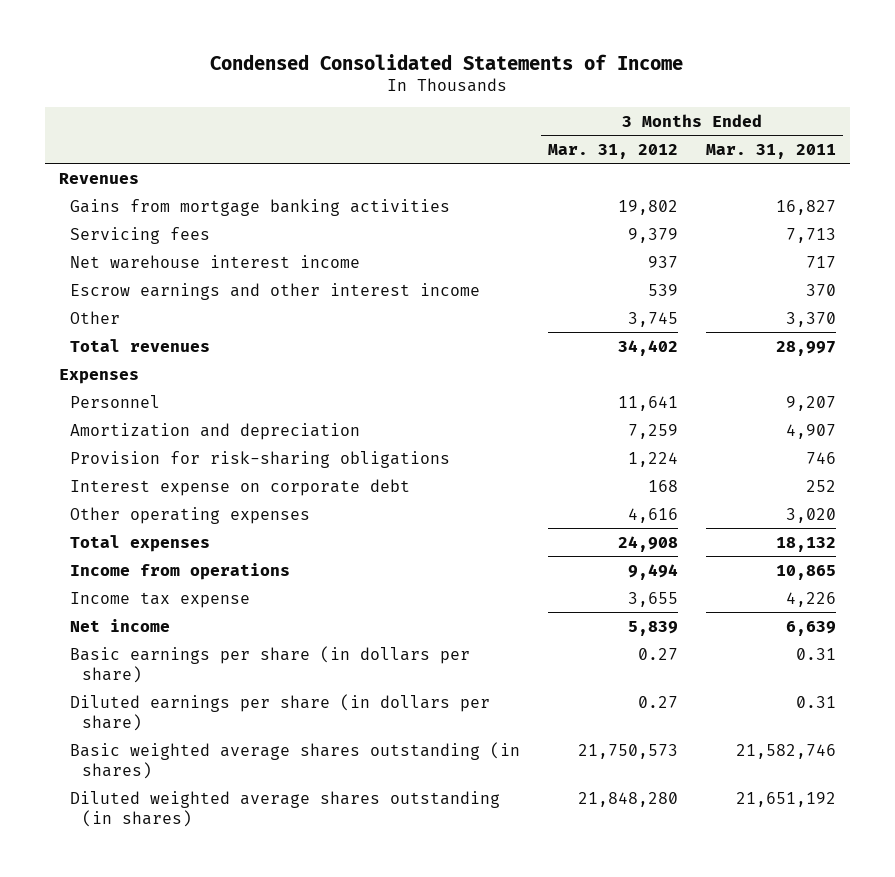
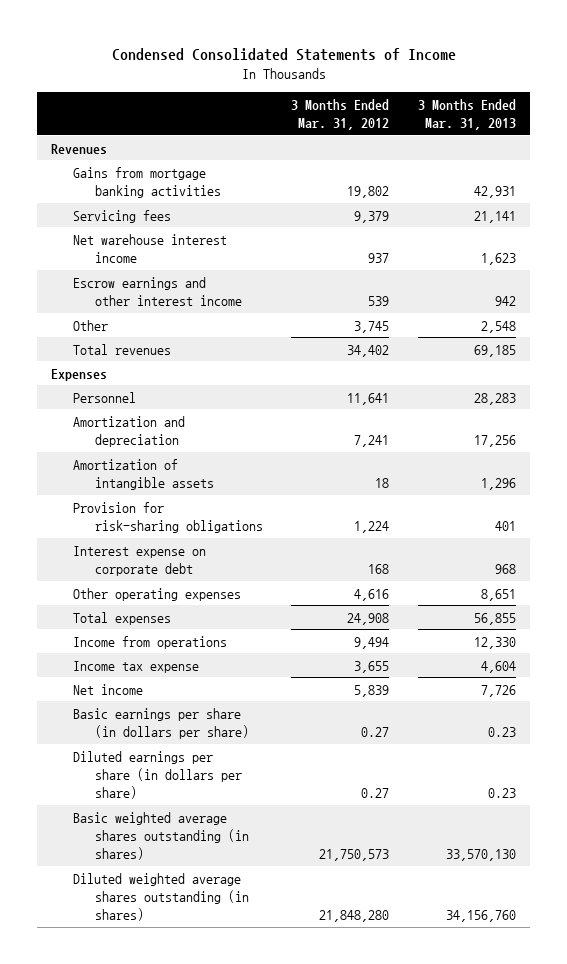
[706,143,837,159] Mar. 31, 2011 -> none
none -> [418,98,517,130] 3 Months Ended Mar. 31, 2013
[628,423,679,439] 7,259 -> [354,434,390,447] 7,241
none -> [73,458,214,490] Amortization of intangible assets

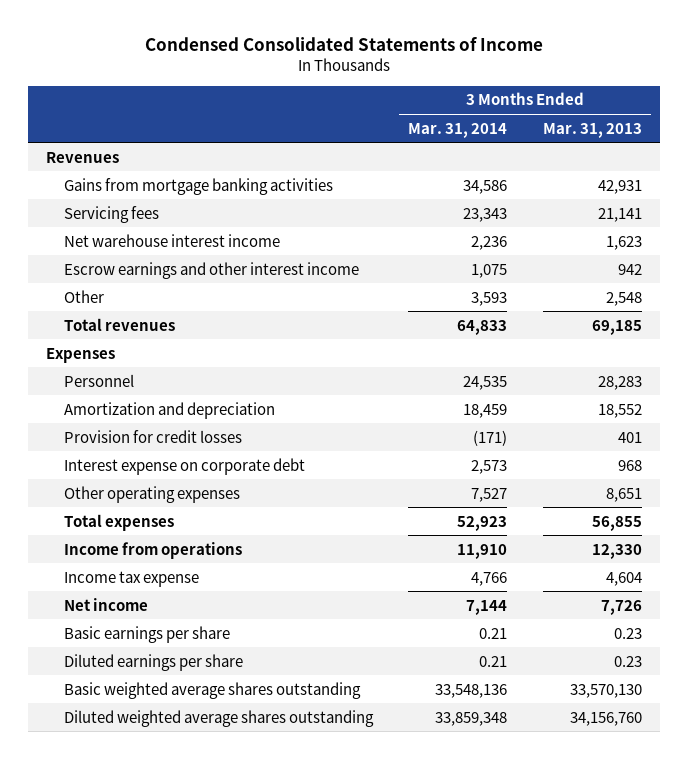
[291,98,390,130] 3 Months Ended Mar. 31, 2012 -> none
none -> [408,122,508,138] Mar. 31, 2014
[73,458,214,490] Amortization of intangible assets -> none
[73,501,263,533] Provision for risk-sharing obligations -> none
[474,434,517,447] 17,256 -> [597,403,642,418] 18,552
none -> [63,429,242,443] Provision for credit losses
[73,707,249,739] Basic earnings per share (in dollars per share) -> [63,625,230,643] Basic earnings per share
[73,750,242,799] Diluted earnings per share (in dollars per share) -> [63,653,243,671] Diluted earnings per share
[73,811,249,860] Basic weighted average shares outstanding (in shares) -> [63,681,361,699] Basic weighted average shares outstanding
[73,872,249,921] Diluted weighted average shares outstanding (in shares) -> [63,709,374,727] Diluted weighted average shares outstanding

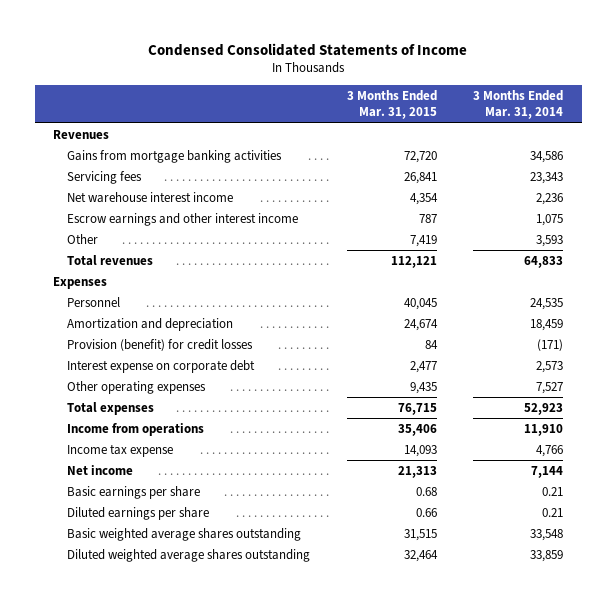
[542,122,642,138] Mar. 31, 2013 -> none
none -> [346,90,437,120] 3 Months Ended Mar. 31, 2015
[63,429,242,443] Provision for credit losses -> [67,338,254,351] Provision (benefit) for credit losses
[435,683,508,698] 33,548,136 -> [530,528,564,541] 33,548
[435,711,508,726] 33,859,348 -> [530,549,564,562] 33,859

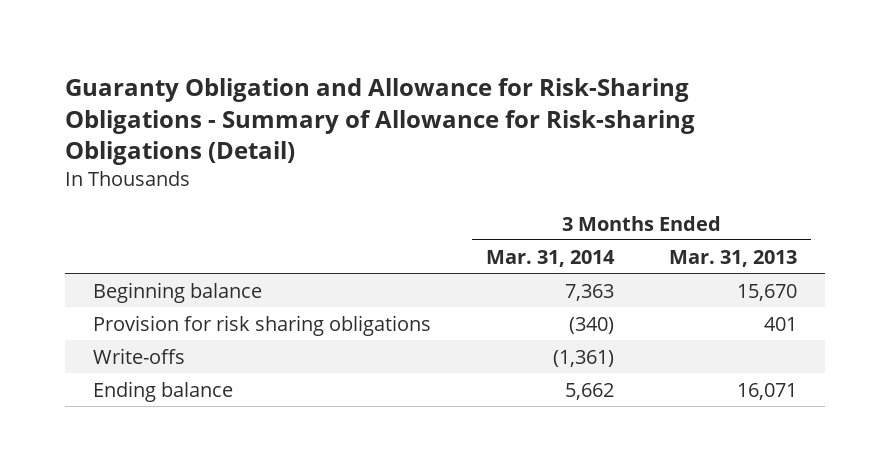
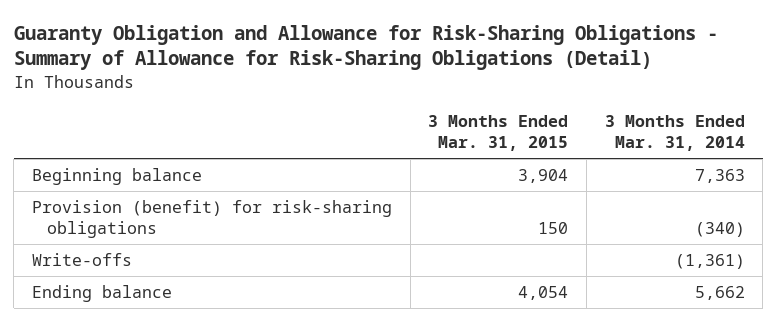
[64,78,695,166] Guaranty Obligation and Allowance for Risk-Sharing Obligations - Summary of Allowance for Risk-sharing Obligations (Detail) -> [13,24,718,71] Guaranty Obligation and Allowance for Risk-Sharing Obligations - Summary of Allowance for Risk-Sharing Obligations (Detail)
[669,249,798,267] Mar. 31, 2013 -> none
none -> [428,114,569,152] 3 Months Ended Mar. 31, 2015
[92,314,431,336] Provision for risk sharing obligations -> [31,199,392,239] Provision (benefit) for risk-sharing obligations

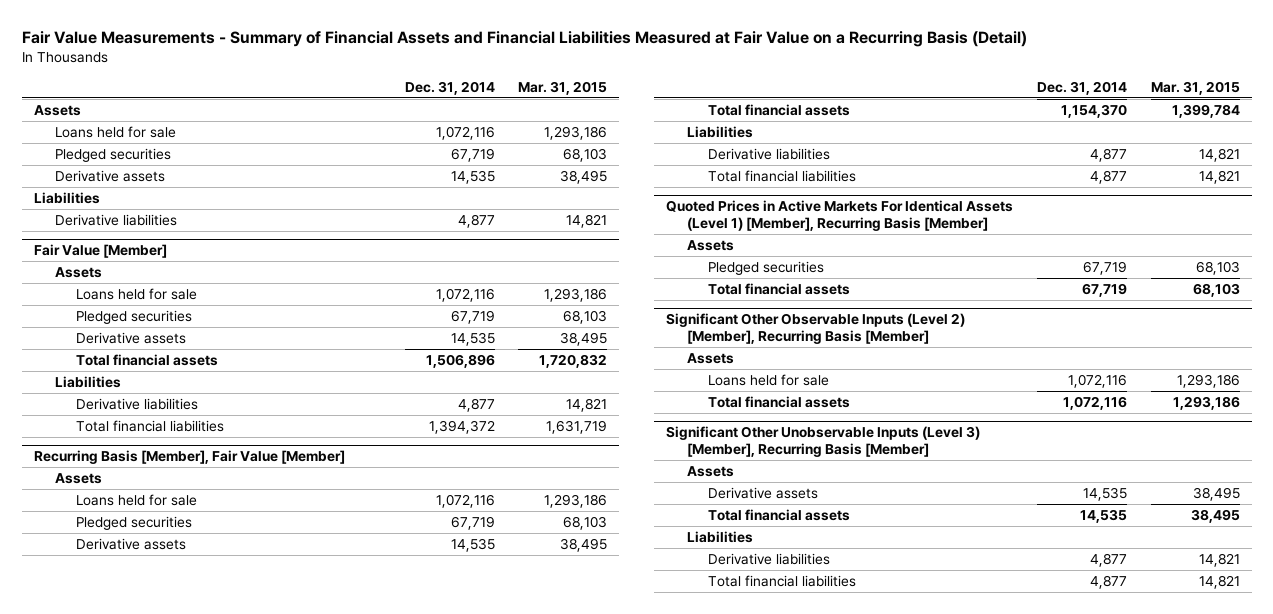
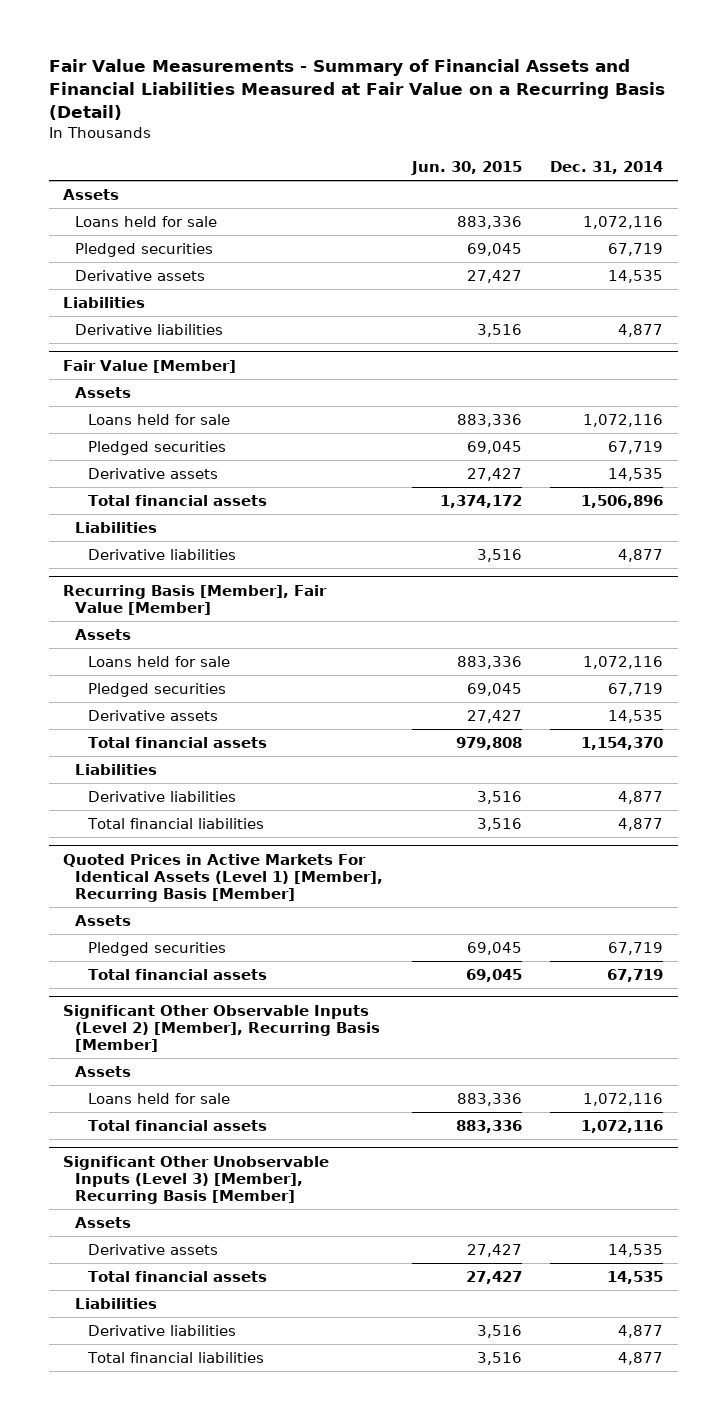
[518,80,608,95] Mar. 31, 2015 -> none
none -> [410,161,522,176] Jun. 30, 2015
[75,419,224,432] Total financial liabilities -> none

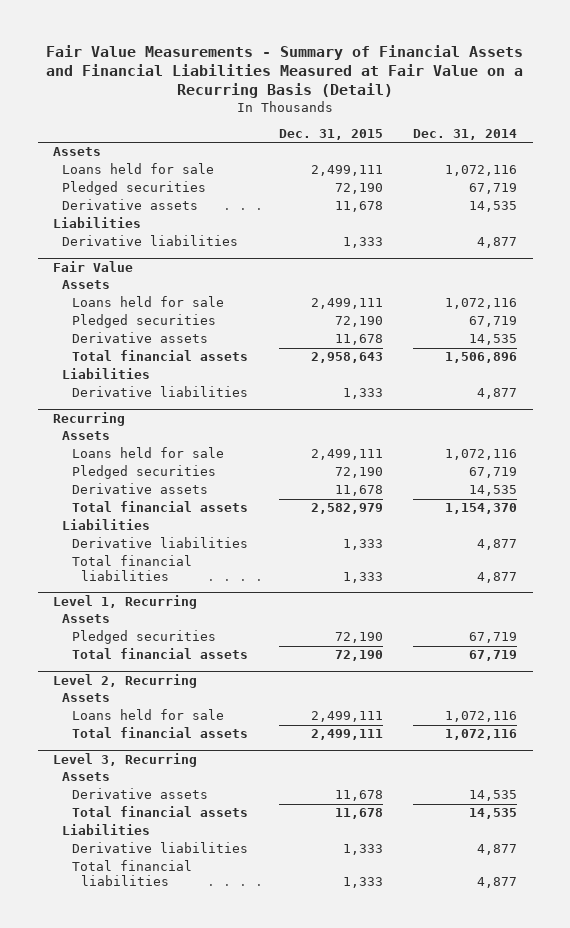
[410,161,522,176] Jun. 30, 2015 -> none
none -> [278,129,383,141] Dec. 31, 2015
[63,359,237,373] Fair Value [Member] -> [52,260,133,272] Fair Value
[63,584,328,615] Recurring Basis [Member], Fair Value [Member] -> none
none -> [52,411,125,426] Recurring
[63,853,384,902] Quoted Prices in Active Markets For Identical Assets (Level 1) [Member], Recurring Basis [Member] -> none
none -> [52,594,197,609] Level 1, Recurring
[63,1004,381,1052] Significant Other Observable Inputs (Level 2) [Member], Recurring Basis [Member] -> none
none -> [52,673,197,688] Level 2, Recurring
[63,1155,330,1204] Significant Other Unobservable Inputs (Level 3) [Member], Recurring Basis [Member] -> none
none -> [52,752,197,767] Level 3, Recurring

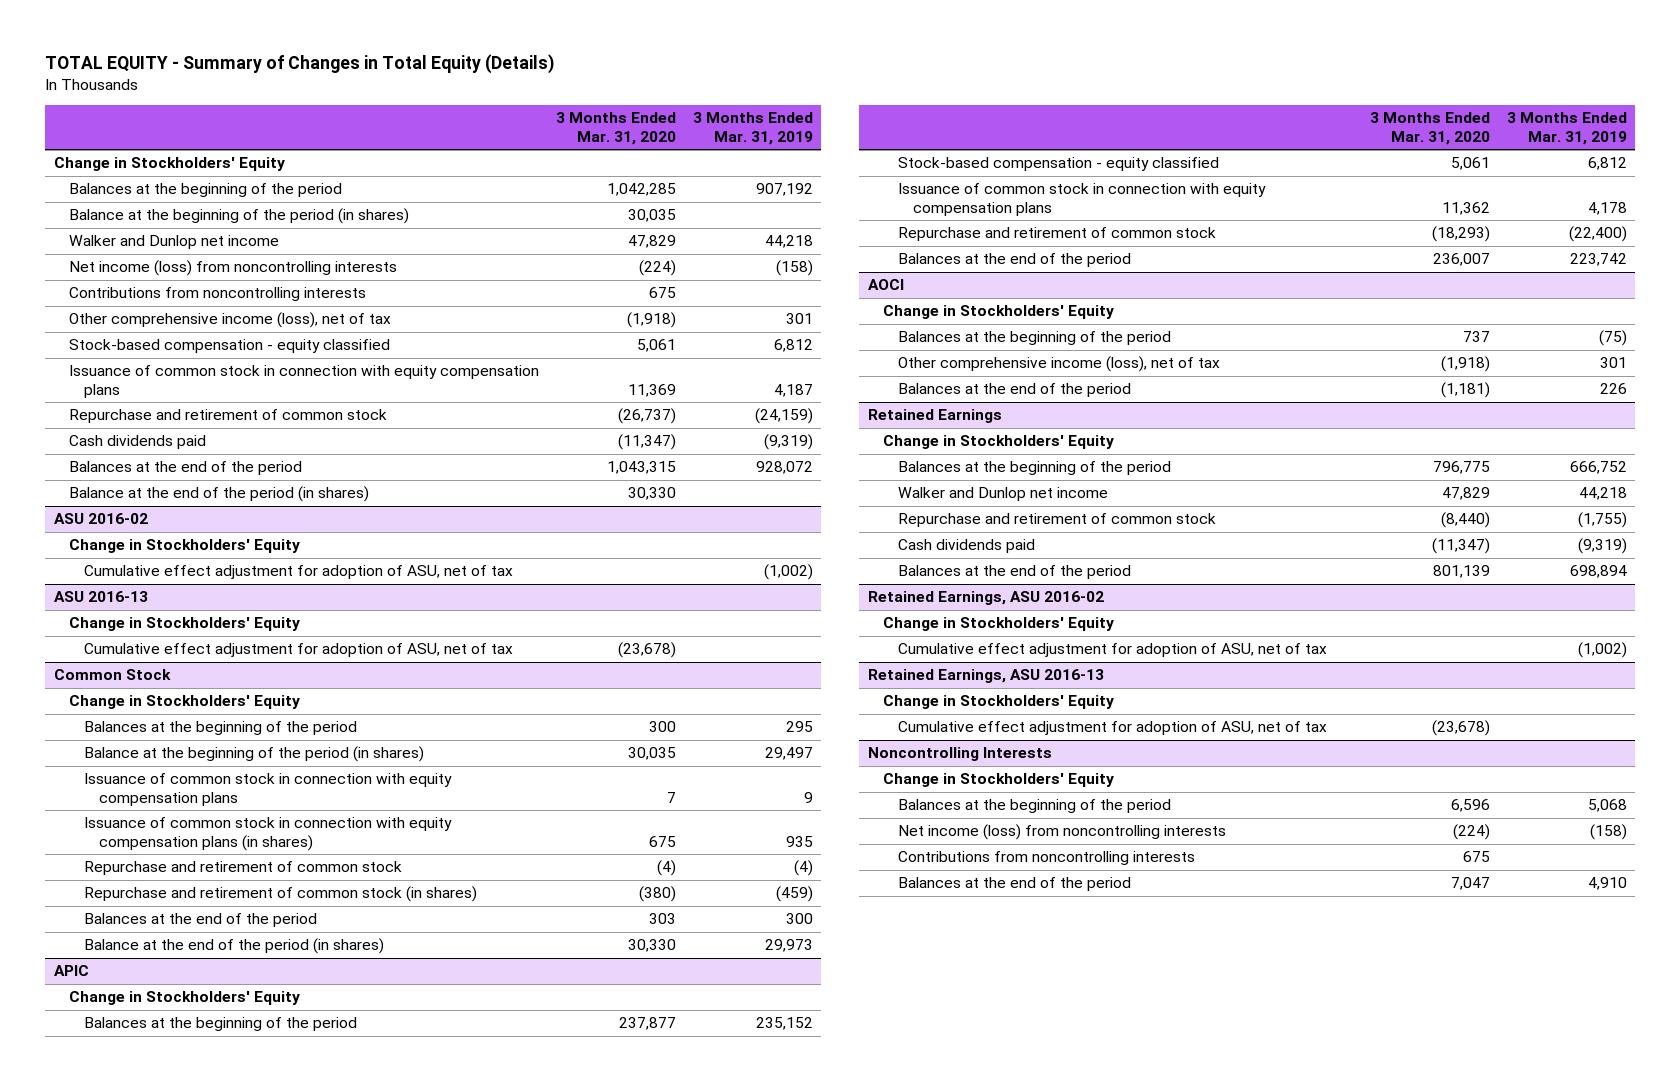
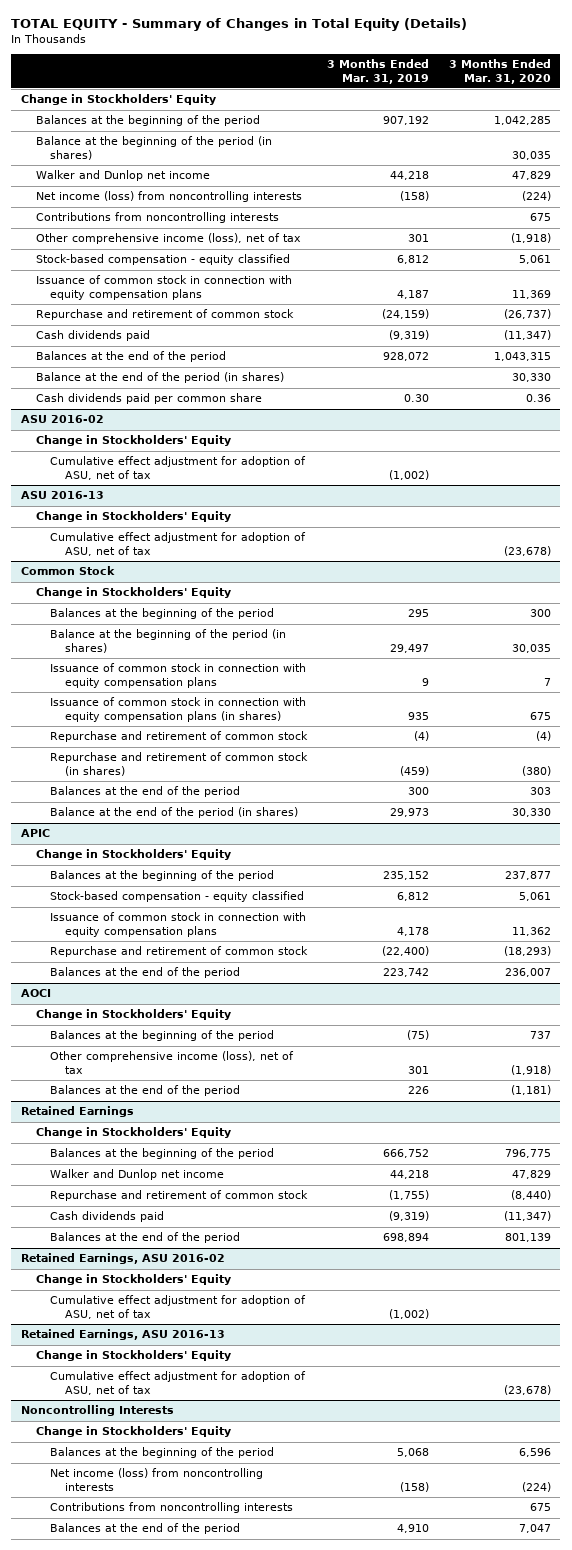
none -> [35,393,262,405] Cash dividends paid per common share

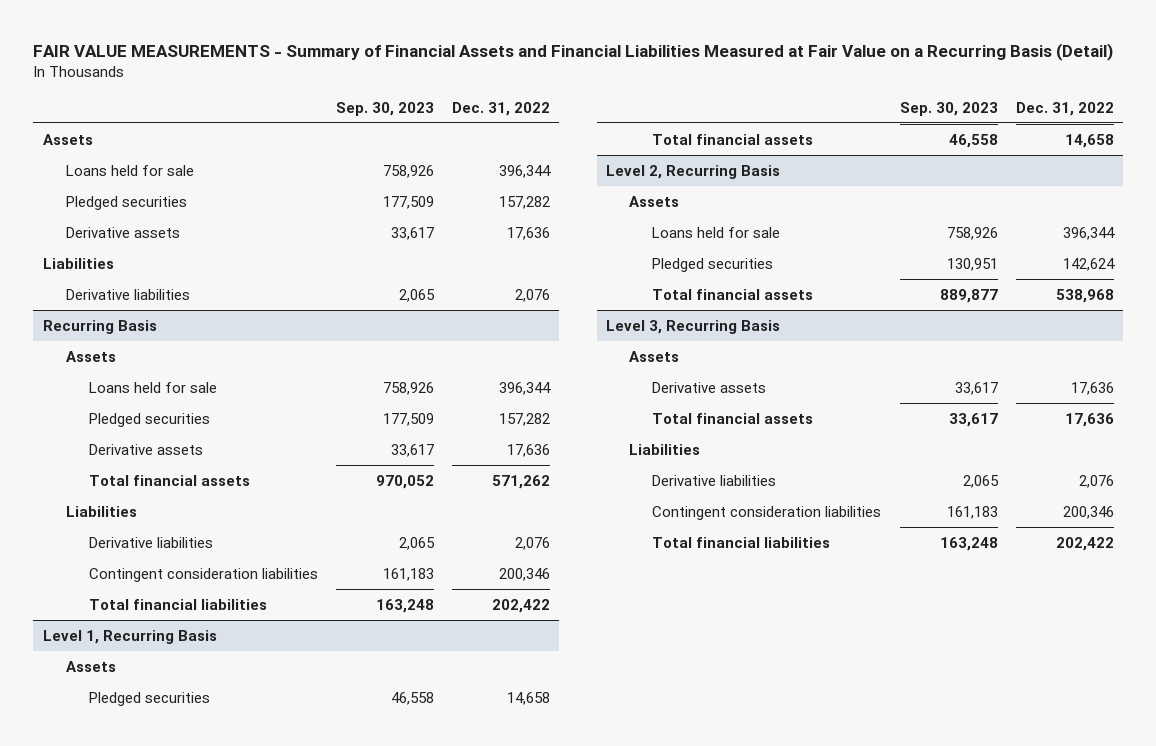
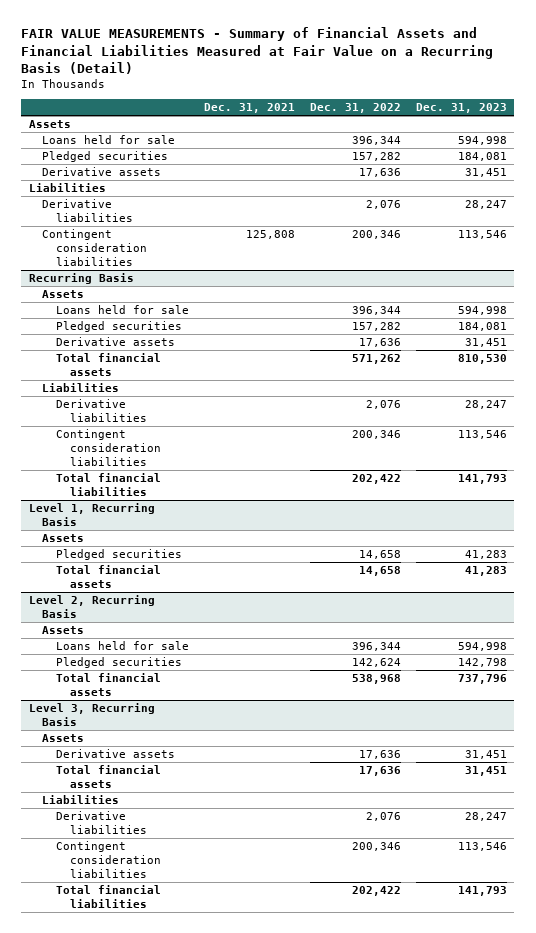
[336,101,435,116] Sep. 30, 2023 -> none
none -> [204,102,296,113] Dec. 31, 2021
none -> [415,102,507,113] Dec. 31, 2023
none -> [42,229,148,266] Contingent consideration liabilities

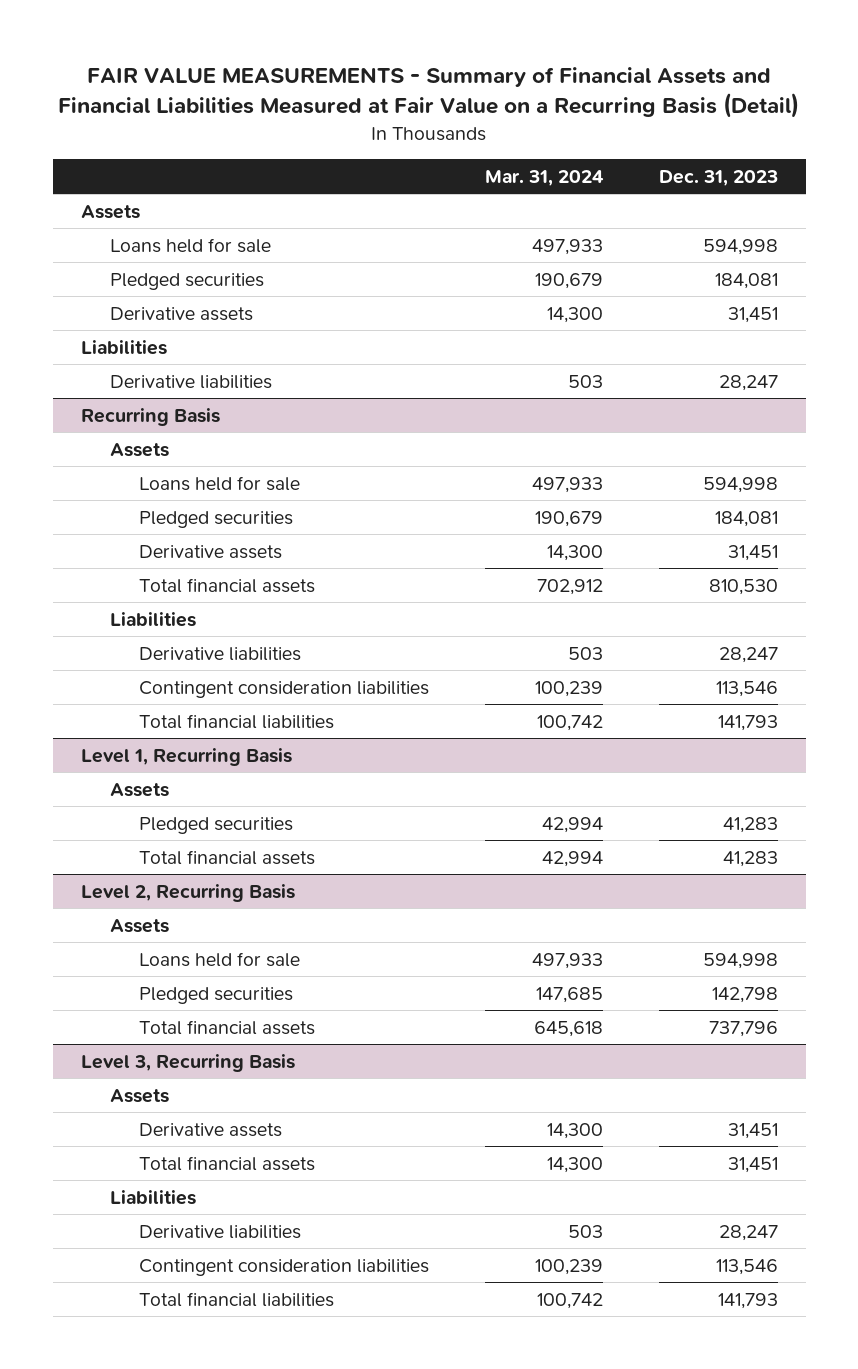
[204,102,296,113] Dec. 31, 2021 -> none
[310,102,402,113] Dec. 31, 2022 -> none
none -> [484,170,604,187] Mar. 31, 2024
[42,229,148,266] Contingent consideration liabilities -> none

